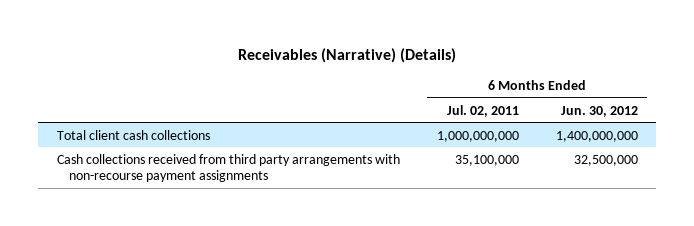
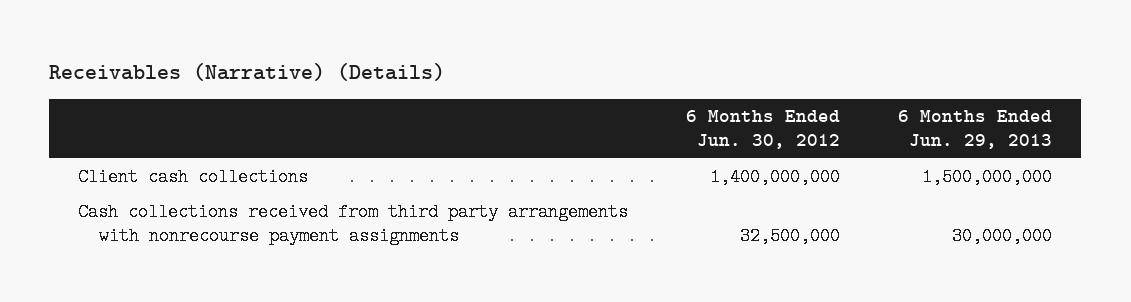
[446,104,519,117] Jul. 02, 2011 -> none
none -> [898,110,1053,150] 6 Months Ended Jun. 29, 2013
[56,129,210,140] Total client cash collections -> [78,168,309,187] Client cash collections
[56,153,400,183] Cash collections received from third party arrangements with non-recourse payment assignments -> [78,203,629,246] Cash collections received from third party arrangements with nonrecourse payment assignments

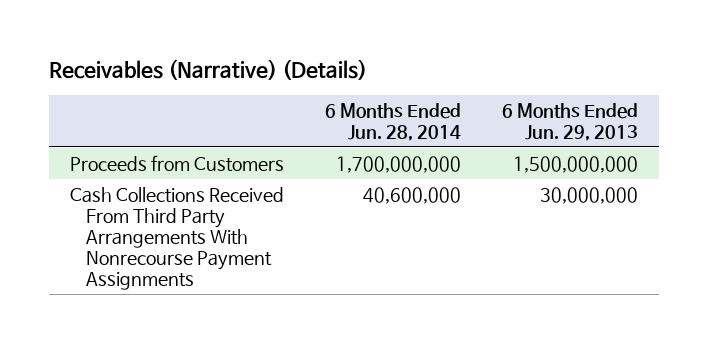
[686,110,841,150] 6 Months Ended Jun. 30, 2012 -> none
none -> [325,103,462,142] 6 Months Ended Jun. 28, 2014
[78,168,309,187] Client cash collections -> [69,154,284,172] Proceeds from Customers
[78,203,629,246] Cash collections received from third party arrangements with nonrecourse payment assignments -> [69,186,284,291] Cash Collections Received From Third Party Arrangements With Nonrecourse Payment Assignments

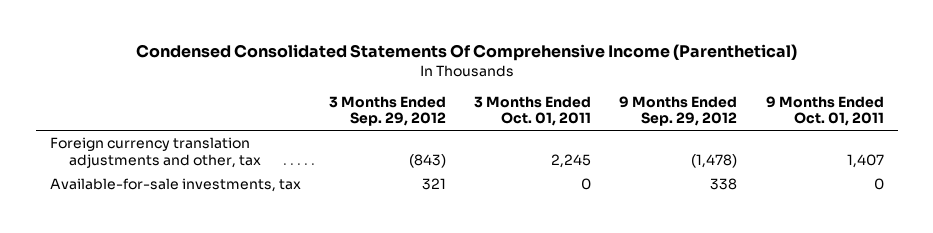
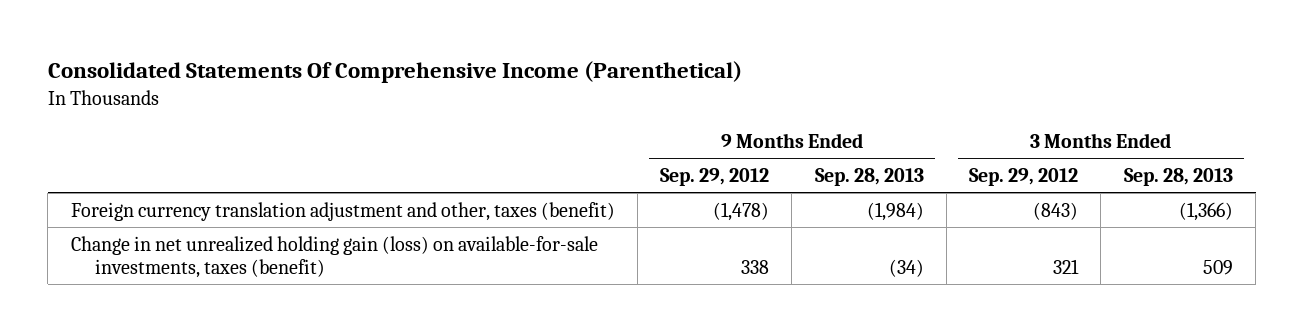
[135,43,797,61] Condensed Consolidated Statements Of Comprehensive Income (Parenthetical) -> [47,61,742,84] Consolidated Statements Of Comprehensive Income (Parenthetical)
[474,95,592,127] 3 Months Ended Oct. 01, 2011 -> none
[765,95,884,127] 9 Months Ended Oct. 01, 2011 -> none
none -> [814,167,924,186] Sep. 28, 2013
none -> [1123,167,1233,186] Sep. 28, 2013
[49,137,261,168] Foreign currency translation adjustments and other, tax -> [70,201,615,221] Foreign currency translation adjustment and other, taxes (benefit)
[49,178,301,193] Available-for-sale investments, tax -> [70,235,598,279] Change in net unrealized holding gain (loss) on available-for-sale investments, taxes (benefit)

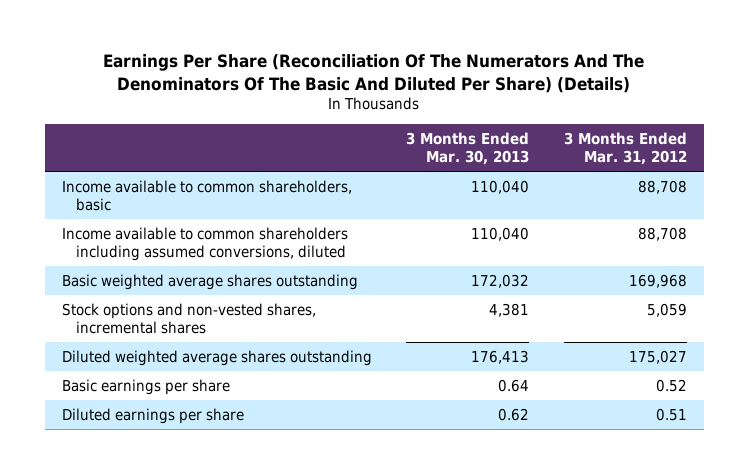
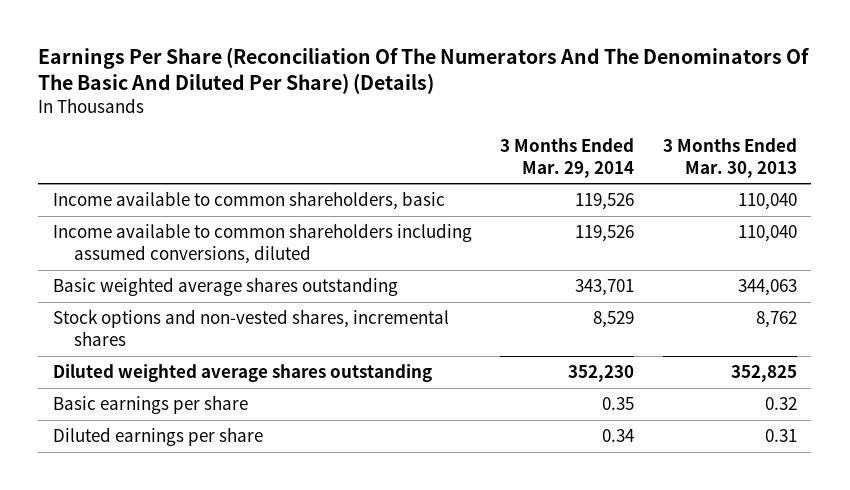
[564,131,688,166] 3 Months Ended Mar. 31, 2012 -> none
none -> [500,137,635,178] 3 Months Ended Mar. 29, 2014
[471,273,530,288] 172,032 -> [737,279,797,297] 344,063
[489,302,530,317] 4,381 -> [755,311,797,329] 8,762
[471,349,530,364] 176,413 -> [730,365,797,383] 352,825
[498,378,530,392] 0.64 -> [764,397,797,411] 0.32
[498,407,530,421] 0.62 -> [764,429,797,443] 0.31

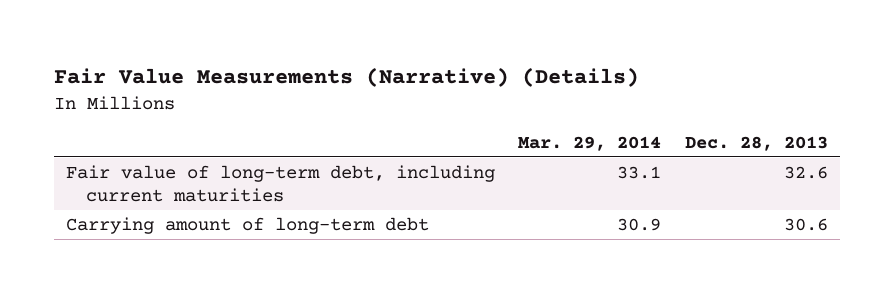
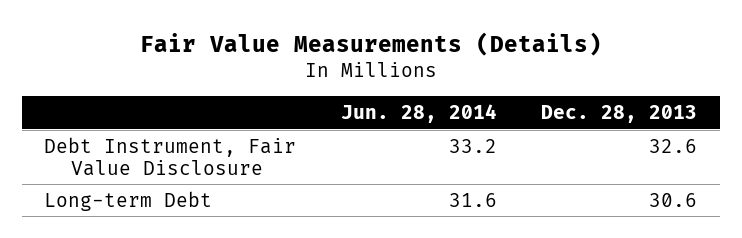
[53,67,639,88] Fair Value Measurements (Narrative) (Details) -> [139,31,602,56] Fair Value Measurements (Details)
[518,135,662,151] Mar. 29, 2014 -> none
none -> [340,104,497,124] Jun. 28, 2014
[65,164,495,202] Fair value of long-term debt, including current maturities -> [44,136,297,176] Debt Instrument, Fair Value Disclosure
[65,216,429,234] Carrying amount of long-term debt -> [44,190,213,211] Long-term Debt

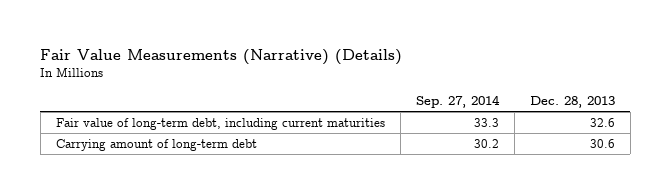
[139,31,602,56] Fair Value Measurements (Details) -> [40,49,403,66] Fair Value Measurements (Narrative) (Details)
[340,104,497,124] Jun. 28, 2014 -> none
none -> [415,95,500,109] Sep. 27, 2014
[44,136,297,176] Debt Instrument, Fair Value Disclosure -> [55,117,385,130] Fair value of long-term debt, including current maturities
[44,190,213,211] Long-term Debt -> [55,138,257,151] Carrying amount of long-term debt

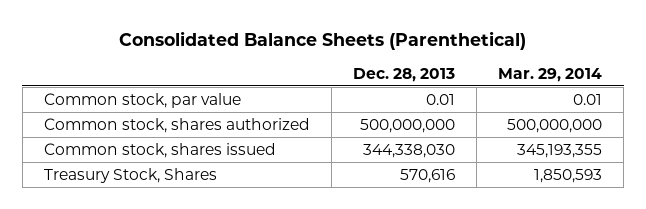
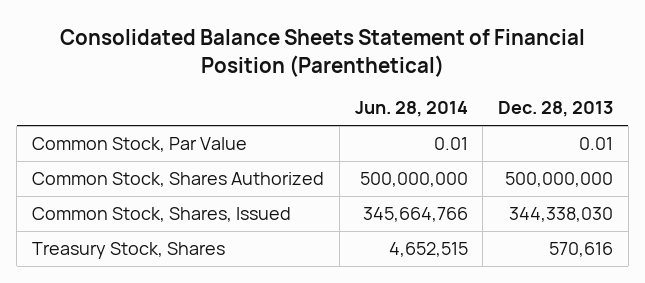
[118,30,526,50] Consolidated Balance Sheets (Parenthetical) -> [59,28,585,77] Consolidated Balance Sheets Statement of Financial Position (Parenthetical)
[498,67,603,82] Mar. 29, 2014 -> none
none -> [354,101,468,118] Jun. 28, 2014
[43,92,241,108] Common stock, par value -> [32,136,248,152] Common Stock, Par Value
[43,117,310,133] Common stock, shares authorized -> [32,171,325,187] Common Stock, Shares Authorized
[43,142,276,158] Common stock, shares issued -> [32,206,292,222] Common Stock, Shares, Issued

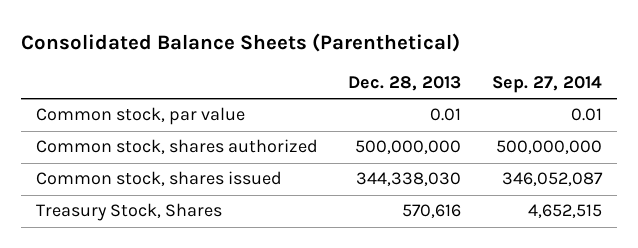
[59,28,585,77] Consolidated Balance Sheets Statement of Financial Position (Parenthetical) -> [21,32,461,52] Consolidated Balance Sheets (Parenthetical)
[354,101,468,118] Jun. 28, 2014 -> none
none -> [491,75,602,93] Sep. 27, 2014
[32,136,248,152] Common Stock, Par Value -> [36,107,246,126] Common stock, par value
[32,171,325,187] Common Stock, Shares Authorized -> [36,139,319,155] Common stock, shares authorized
[32,206,292,222] Common Stock, Shares, Issued -> [36,171,283,187] Common stock, shares issued

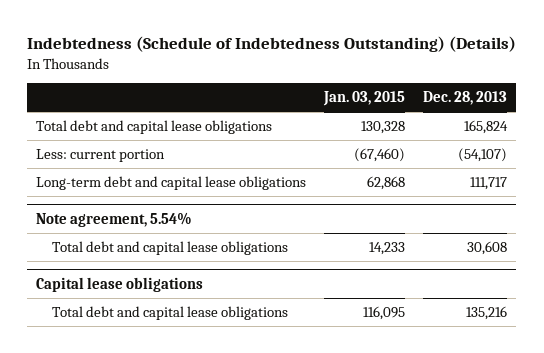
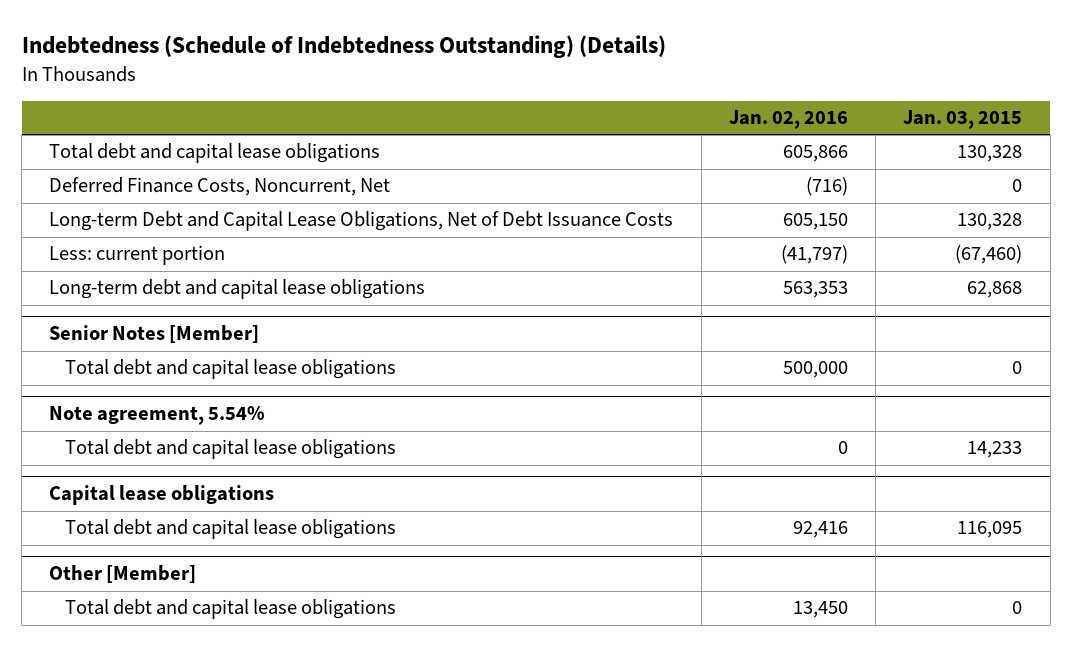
[423,91,508,106] Dec. 28, 2013 -> none
none -> [728,110,848,130] Jan. 02, 2016
none -> [49,177,391,197] Deferred Finance Costs, Noncurrent, Net
none -> [49,211,674,232] Long-term Debt and Capital Lease Obligations, Net of Debt Issuance Costs
none -> [49,325,260,344] Senior Notes [Member]
none -> [64,359,396,380] Total debt and capital lease obligations
none -> [49,565,197,584] Other [Member]
none -> [64,599,396,620] Total debt and capital lease obligations

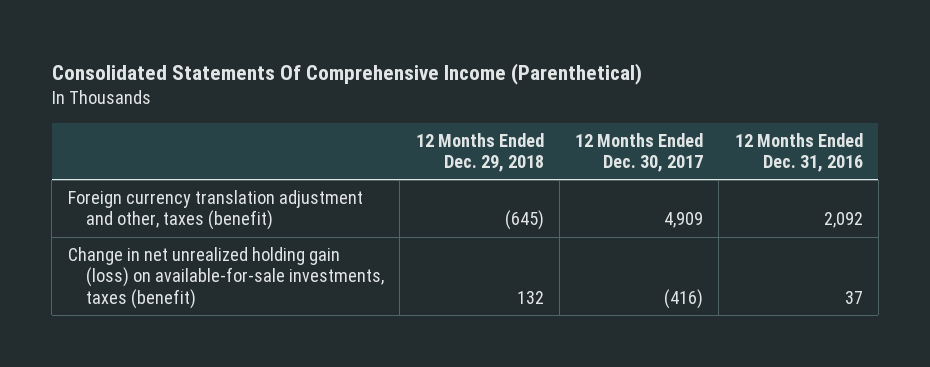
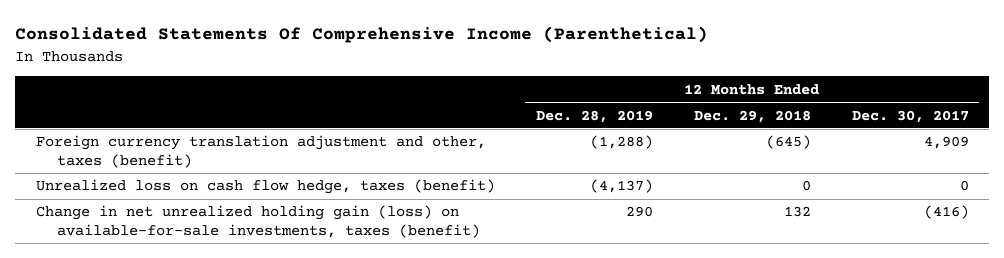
[734,132,863,173] 12 Months Ended Dec. 31, 2016 -> none
none -> [535,109,653,123] Dec. 28, 2019
none -> [35,179,495,195] Unrealized loss on cash flow hedge, taxes (benefit)

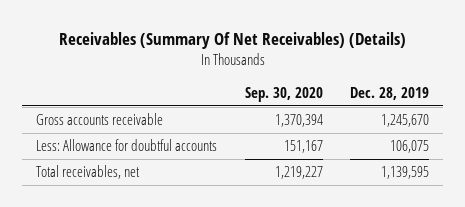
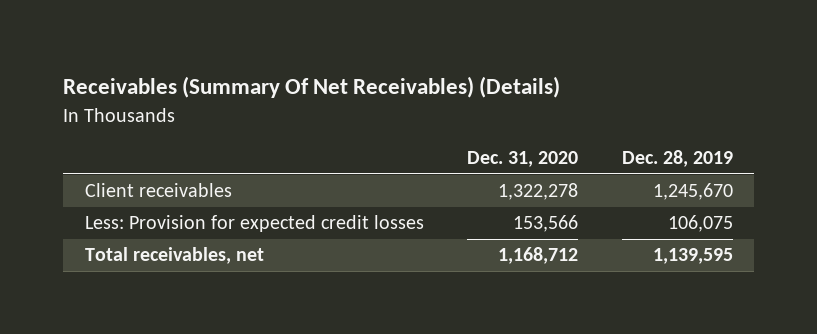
[244,86,323,102] Sep. 30, 2020 -> none
none -> [467,151,579,168] Dec. 31, 2020
[36,113,164,126] Gross accounts receivable -> [84,183,232,198] Client receivables
[36,139,218,152] Less: Allowance for doubtful accounts -> [84,215,424,233] Less: Provision for expected credit losses

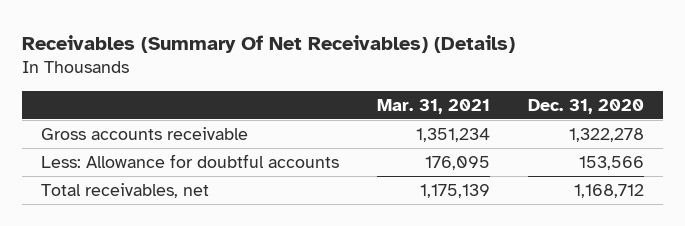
[621,150,733,168] Dec. 28, 2019 -> none
none -> [376,98,490,114] Mar. 31, 2021
[84,183,232,198] Client receivables -> [41,126,249,140] Gross accounts receivable
[84,215,424,233] Less: Provision for expected credit losses -> [41,153,340,168] Less: Allowance for doubtful accounts

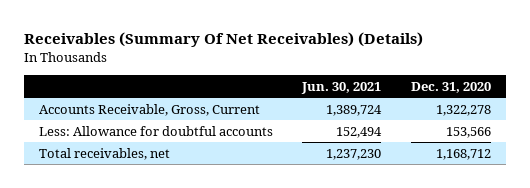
[376,98,490,114] Mar. 31, 2021 -> none
none -> [301,81,382,94] Jun. 30, 2021
[41,126,249,140] Gross accounts receivable -> [38,103,260,116] Accounts Receivable, Gross, Current

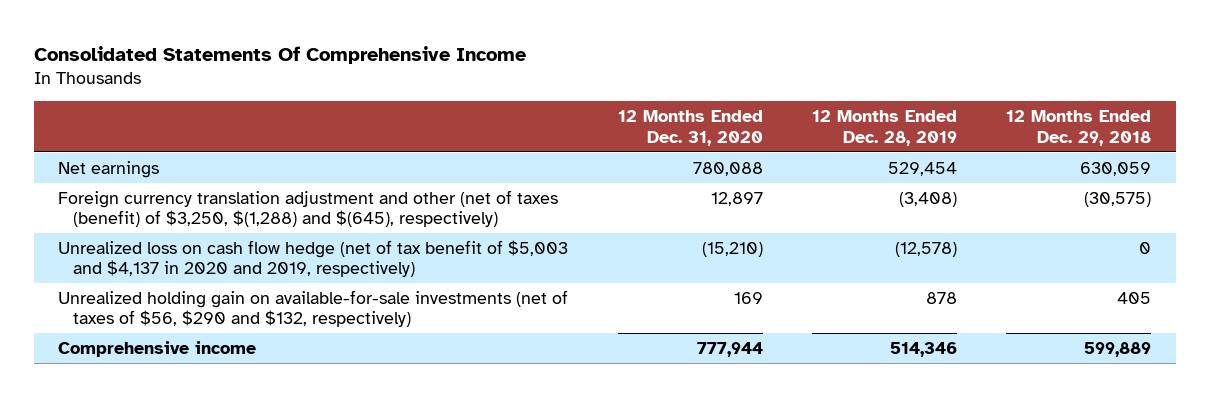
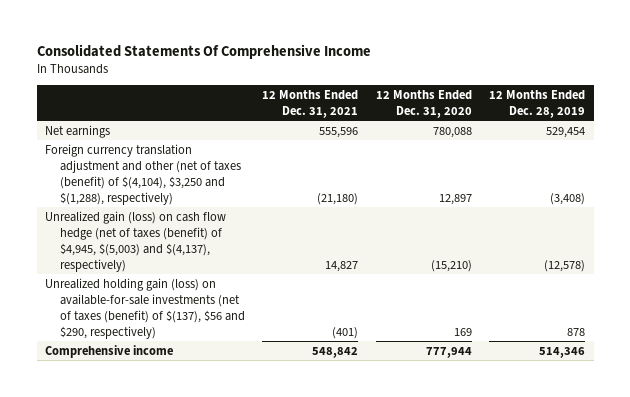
[1006,110,1152,146] 12 Months Ended Dec. 29, 2018 -> none
none -> [262,89,359,118] 12 Months Ended Dec. 31, 2021
[58,189,559,228] Foreign currency translation adjustment and other (net of taxes (benefit) of $3,250, $(1,288) and $(645), respectively) -> [45,143,241,205] Foreign currency translation adjustment and other (net of taxes (benefit) of $(4,104), $3,250 and $(1,288), respectively)
[58,239,569,278] Unrealized loss on cash flow hedge (net of tax benefit of $5,003 and $4,137 in 2020 and 2019, respectively) -> [45,210,227,272] Unrealized gain (loss) on cash flow hedge (net of taxes (benefit) of $4,945, $(5,003) and $(4,137), respectively)
[58,289,569,328] Unrealized holding gain on available-for-sale investments (net of taxes of $56, $290 and $132, respectively) -> [45,277,245,339] Unrealized holding gain (loss) on available-for-sale investments (net of taxes (benefit) of $(137), $56 and $290, respectively)

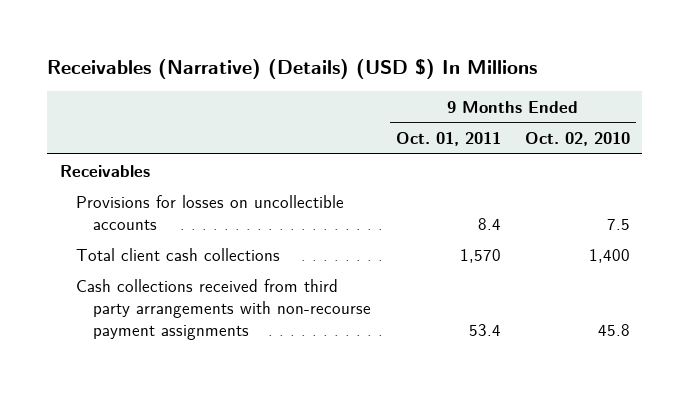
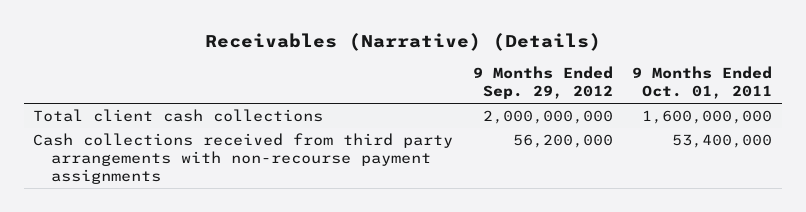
[47,58,538,79] Receivables (Narrative) (Details) (USD $) In Millions -> [204,32,601,51] Receivables (Narrative) (Details)
[525,132,631,147] Oct. 02, 2010 -> none
none -> [472,66,613,100] 9 Months Ended Sep. 29, 2012
[59,164,150,177] Receivables -> none
[76,194,345,230] Provisions for losses on uncollectible accounts -> none
[459,248,501,263] 1,570 -> [642,110,773,125] 1,600,000,000
[468,323,501,336] 53.4 -> [672,134,773,149] 53,400,000

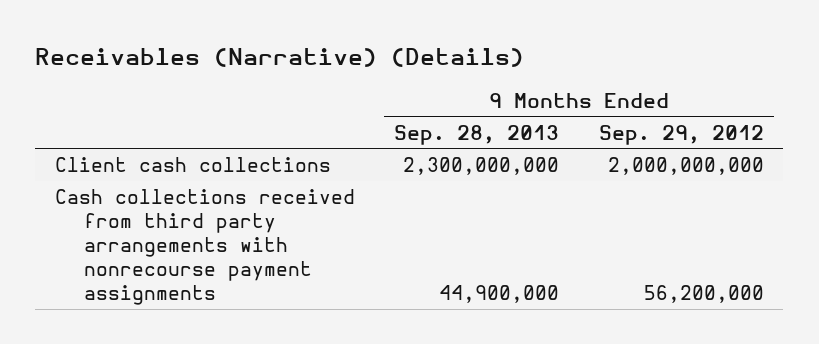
[632,66,773,100] 9 Months Ended Oct. 01, 2011 -> none
none -> [394,124,560,145] Sep. 28, 2013
[33,109,324,123] Total client cash collections -> [54,157,331,173] Client cash collections
[33,133,454,184] Cash collections received from third party arrangements with non-recourse payment assignments -> [54,189,355,306] Cash collections received from third party arrangements with nonrecourse payment assignments

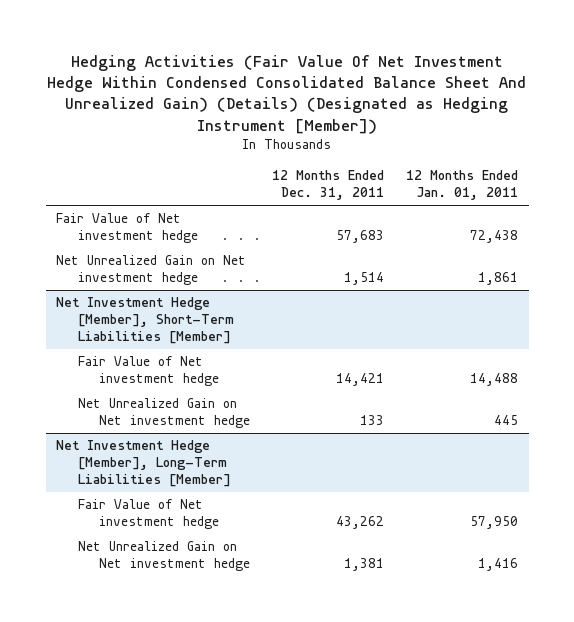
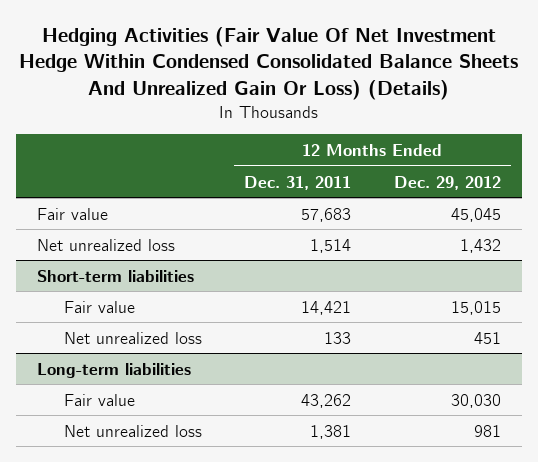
[47,54,527,134] Hedging Activities (Fair Value Of Net Investment Hedge Within Condensed Consolidated Balance Sheet And Unrealized Gain) (Details) (Designated as Hedging Instrument [Member]) -> [18,27,518,100] Hedging Activities (Fair Value Of Net Investment Hedge Within Condensed Consolidated Balance Sheets And Unrealized Gain Or Loss) (Details)
[405,170,518,201] 12 Months Ended Jan. 01, 2011 -> none
none -> [393,175,501,190] Dec. 29, 2012
[56,297,234,345] Net Investment Hedge [Member], Short-Term Liabilities [Member] -> none
[56,440,231,488] Net Investment Hedge [Member], Long-Term Liabilities [Member] -> none
[56,213,198,244] Fair Value of Net investment hedge -> [36,207,108,220] Fair value
[56,255,247,286] Net Unrealized Gain on Net investment hedge -> [36,238,175,251] Net unrealized loss
none -> [36,269,194,282] Short-term liabilities
[77,356,220,387] Fair Value of Net investment hedge -> [64,300,136,313] Fair value
[77,398,251,429] Net Unrealized Gain on Net investment hedge -> [64,331,203,344] Net unrealized loss
none -> [36,362,191,378] Long-term liabilities
[77,499,220,530] Fair Value of Net investment hedge -> [64,393,136,406] Fair value
[77,541,251,572] Net Unrealized Gain on Net investment hedge -> [64,424,203,437] Net unrealized loss

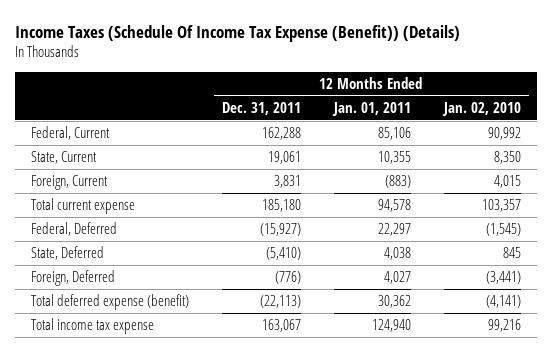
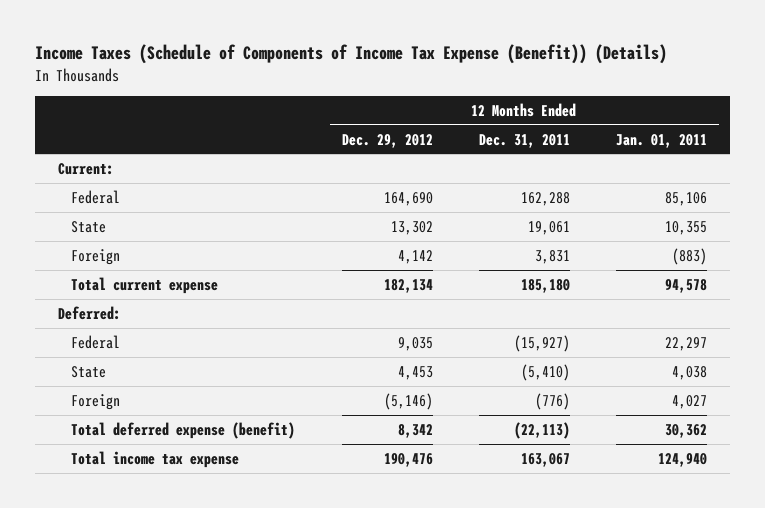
[14,24,460,42] Income Taxes (Schedule Of Income Tax Expense (Benefit)) (Details) -> [34,44,667,65] Income Taxes (Schedule of Components of Income Tax Expense (Benefit)) (Details)
[441,101,521,116] Jan. 02, 2010 -> none
none -> [341,133,433,148] Dec. 29, 2012
none -> [58,162,115,175] Current:
[31,126,111,141] Federal, Current -> [71,189,121,204] Federal
[31,151,98,165] State, Current -> [71,220,107,233] State
[31,175,109,191] Foreign, Current -> [71,248,121,265] Foreign
none -> [58,305,122,320] Deferred:
[31,222,118,237] Federal, Deferred -> [71,334,121,349] Federal
[31,246,105,261] State, Deferred -> [71,365,107,378] State
[31,270,116,287] Foreign, Deferred -> [71,393,121,410] Foreign

